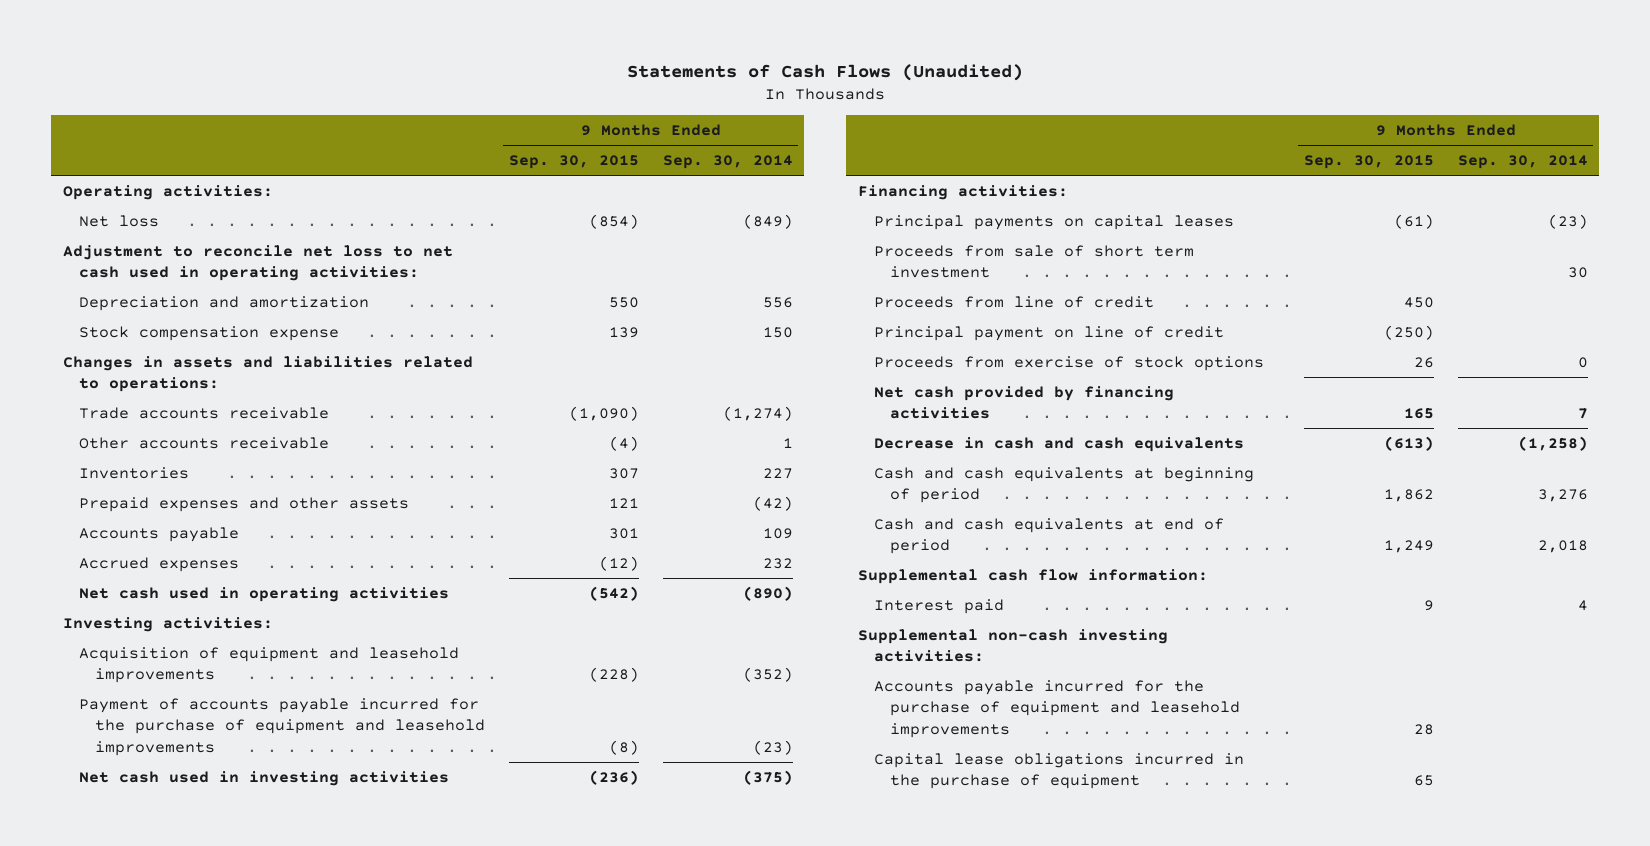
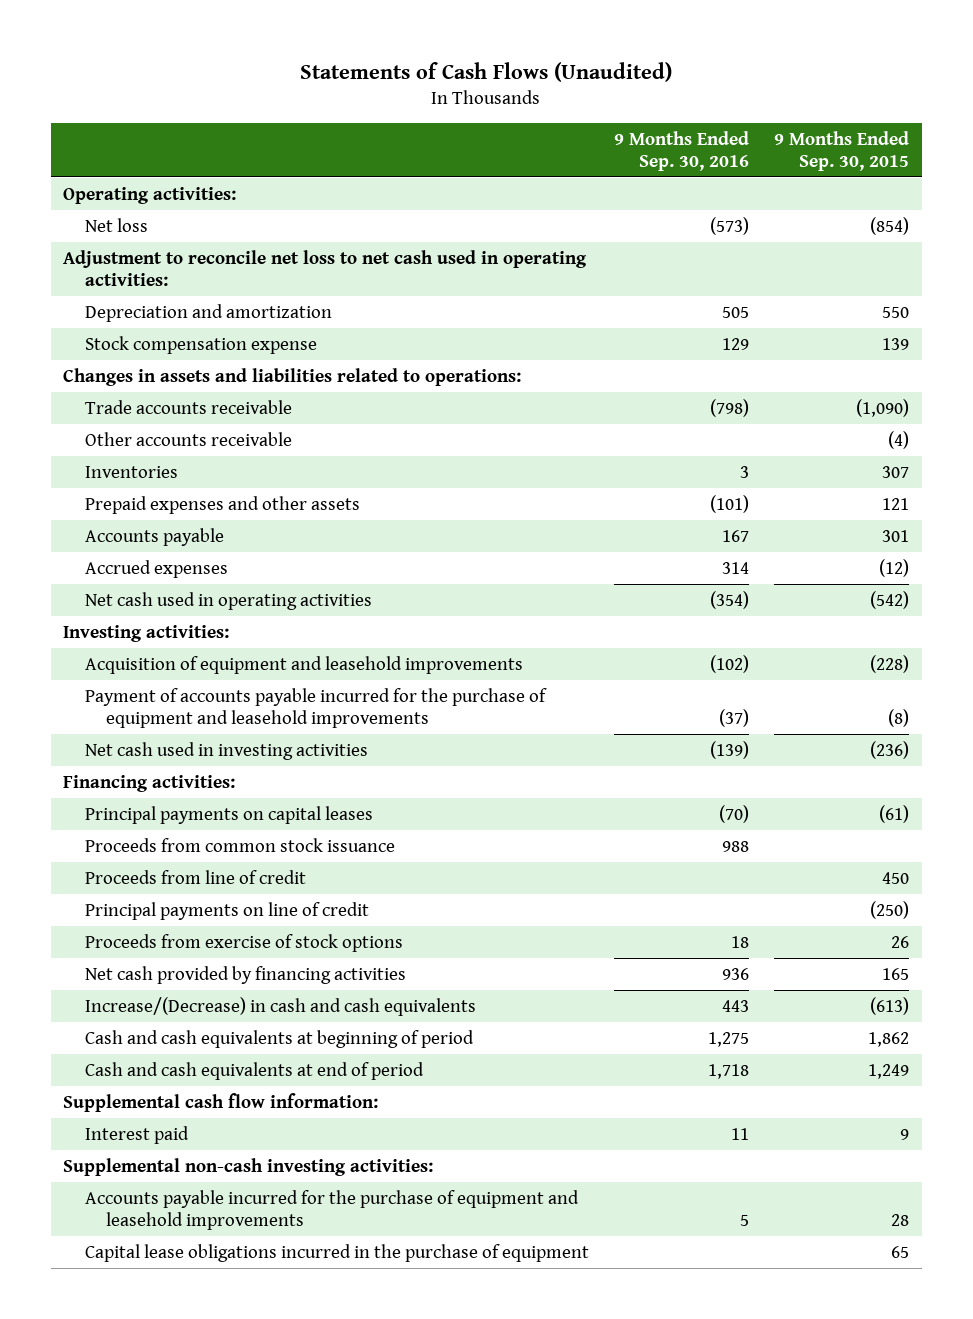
[662,155,793,170] Sep. 30, 2014 -> none
none -> [614,130,750,171] 9 Months Ended Sep. 30, 2016
[873,244,1194,279] Proceeds from sale of short term investment -> none
none -> [84,837,395,852] Proceeds from common stock issuance
[873,325,1224,341] Principal payment on line of credit -> [84,901,369,920] Principal payments on line of credit
[873,436,1244,452] Decrease in cash and cash equivalents -> [84,996,476,1016] Increase/(Decrease) in cash and cash equivalents

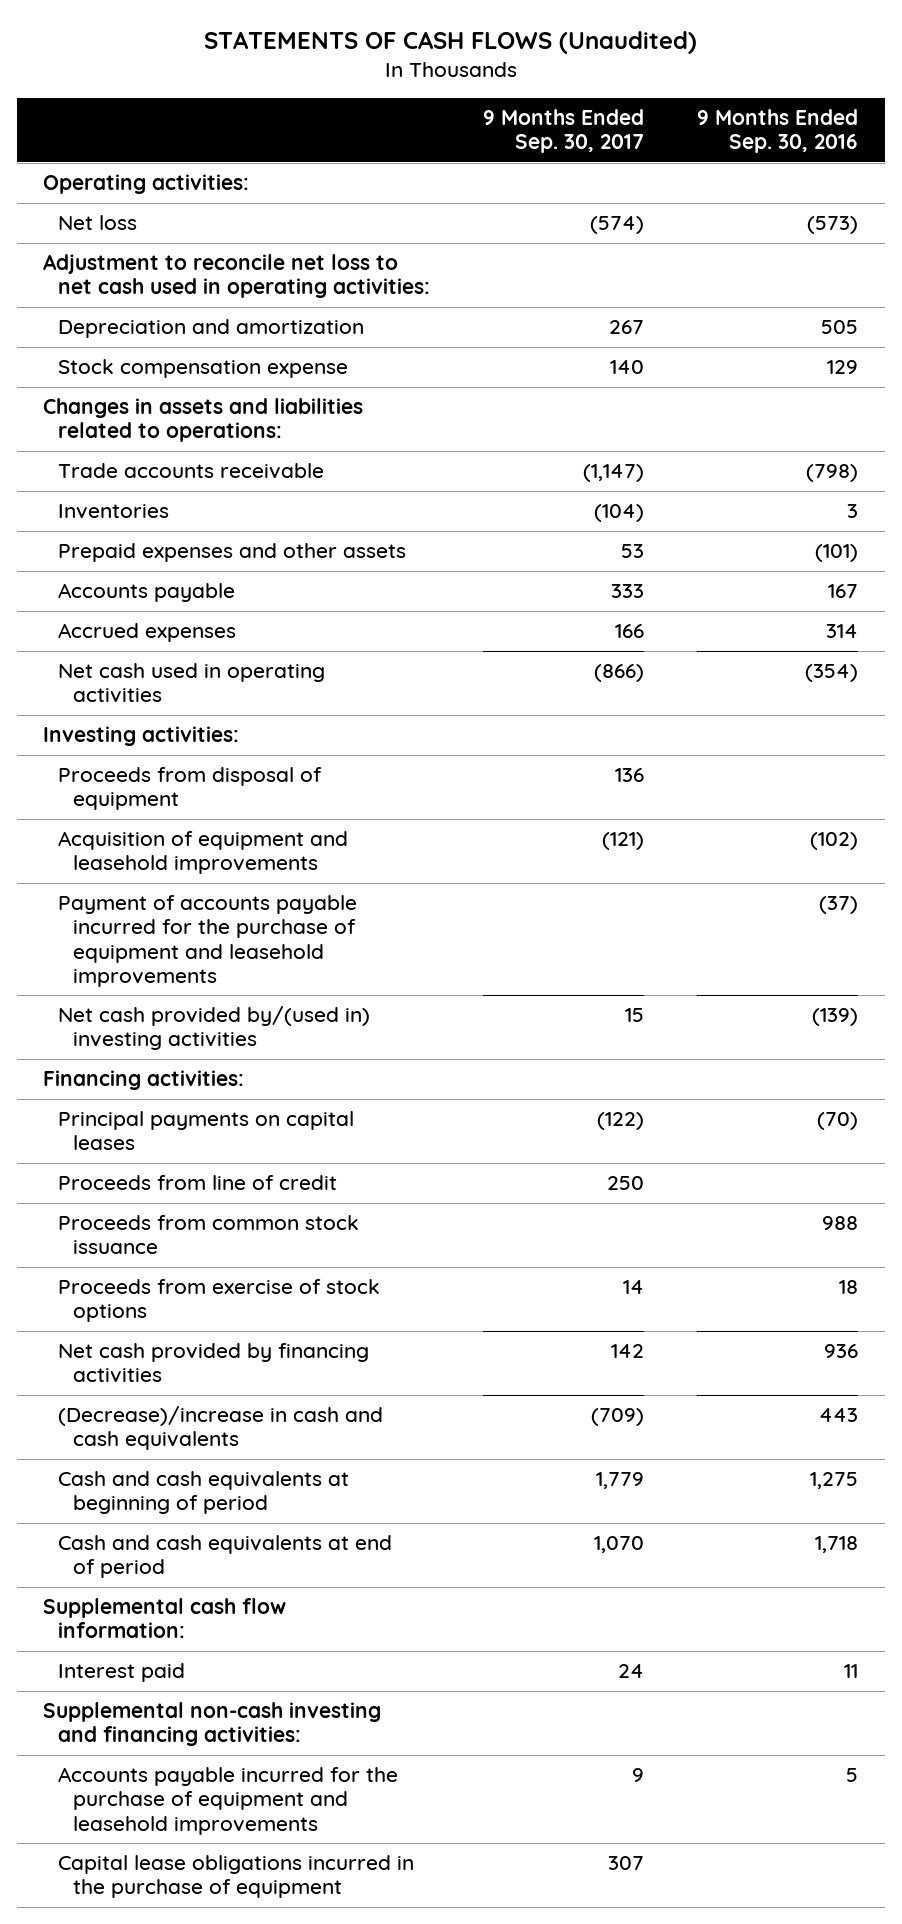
[300,62,673,83] Statements of Cash Flows (Unaudited) -> [203,31,697,55] STATEMENTS OF CASH FLOWS (Unaudited)
[774,130,910,171] 9 Months Ended Sep. 30, 2015 -> none
none -> [483,109,645,154] 9 Months Ended Sep. 30, 2017
[84,431,292,446] Other accounts receivable -> none
none -> [57,767,322,811] Proceeds from disposal of equipment
[84,741,368,760] Net cash used in investing activities -> [57,1006,370,1051] Net cash provided by/(used in) investing activities
[84,901,369,920] Principal payments on line of credit -> none
[84,837,395,852] Proceeds from common stock issuance -> [57,1215,359,1255] Proceeds from common stock issuance
[84,996,476,1016] Increase/(Decrease) in cash and cash equivalents -> [57,1406,383,1451] (Decrease)/increase in cash and cash equivalents
[63,1157,434,1176] Supplemental non-cash investing activities: -> [43,1702,382,1747] Supplemental non-cash investing and financing activities:

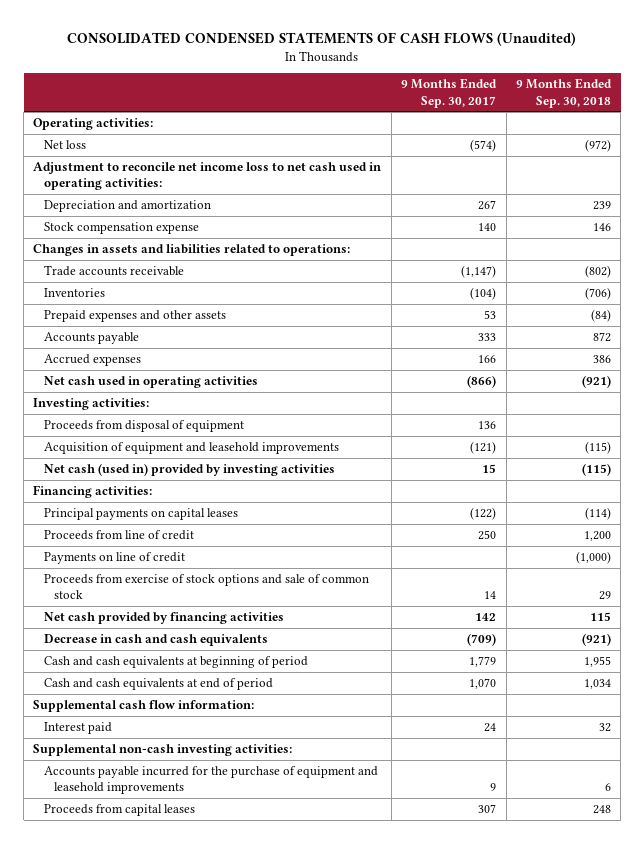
[203,31,697,55] STATEMENTS OF CASH FLOWS (Unaudited) -> [67,32,577,47] CONSOLIDATED CONDENSED STATEMENTS OF CASH FLOWS (Unaudited)
[697,109,859,154] 9 Months Ended Sep. 30, 2016 -> none
none -> [515,78,612,108] 9 Months Ended Sep. 30, 2018
[43,254,430,299] Adjustment to reconcile net loss to net cash used in operating activities: -> [33,161,382,191] Adjustment to reconcile net income loss to net cash used in operating activities:
[57,895,357,987] Payment of accounts payable incurred for the purchase of equipment and leasehold improvements -> none
[57,1006,370,1051] Net cash provided by/(used in) investing activities -> [43,462,335,476] Net cash (used in) provided by investing activities
[57,1215,359,1255] Proceeds from common stock issuance -> none
none -> [43,551,185,564] Payments on line of credit
[57,1279,380,1323] Proceeds from exercise of stock options -> [43,573,369,600] Proceeds from exercise of stock options and sale of common stock
[57,1406,383,1451] (Decrease)/increase in cash and cash equivalents -> [43,633,268,646] Decrease in cash and cash equivalents
[43,1702,382,1747] Supplemental non-cash investing and financing activities: -> [33,743,293,756] Supplemental non-cash investing activities:
[57,1855,414,1899] Capital lease obligations incurred in the purchase of equipment -> none
none -> [43,803,195,816] Proceeds from capital leases

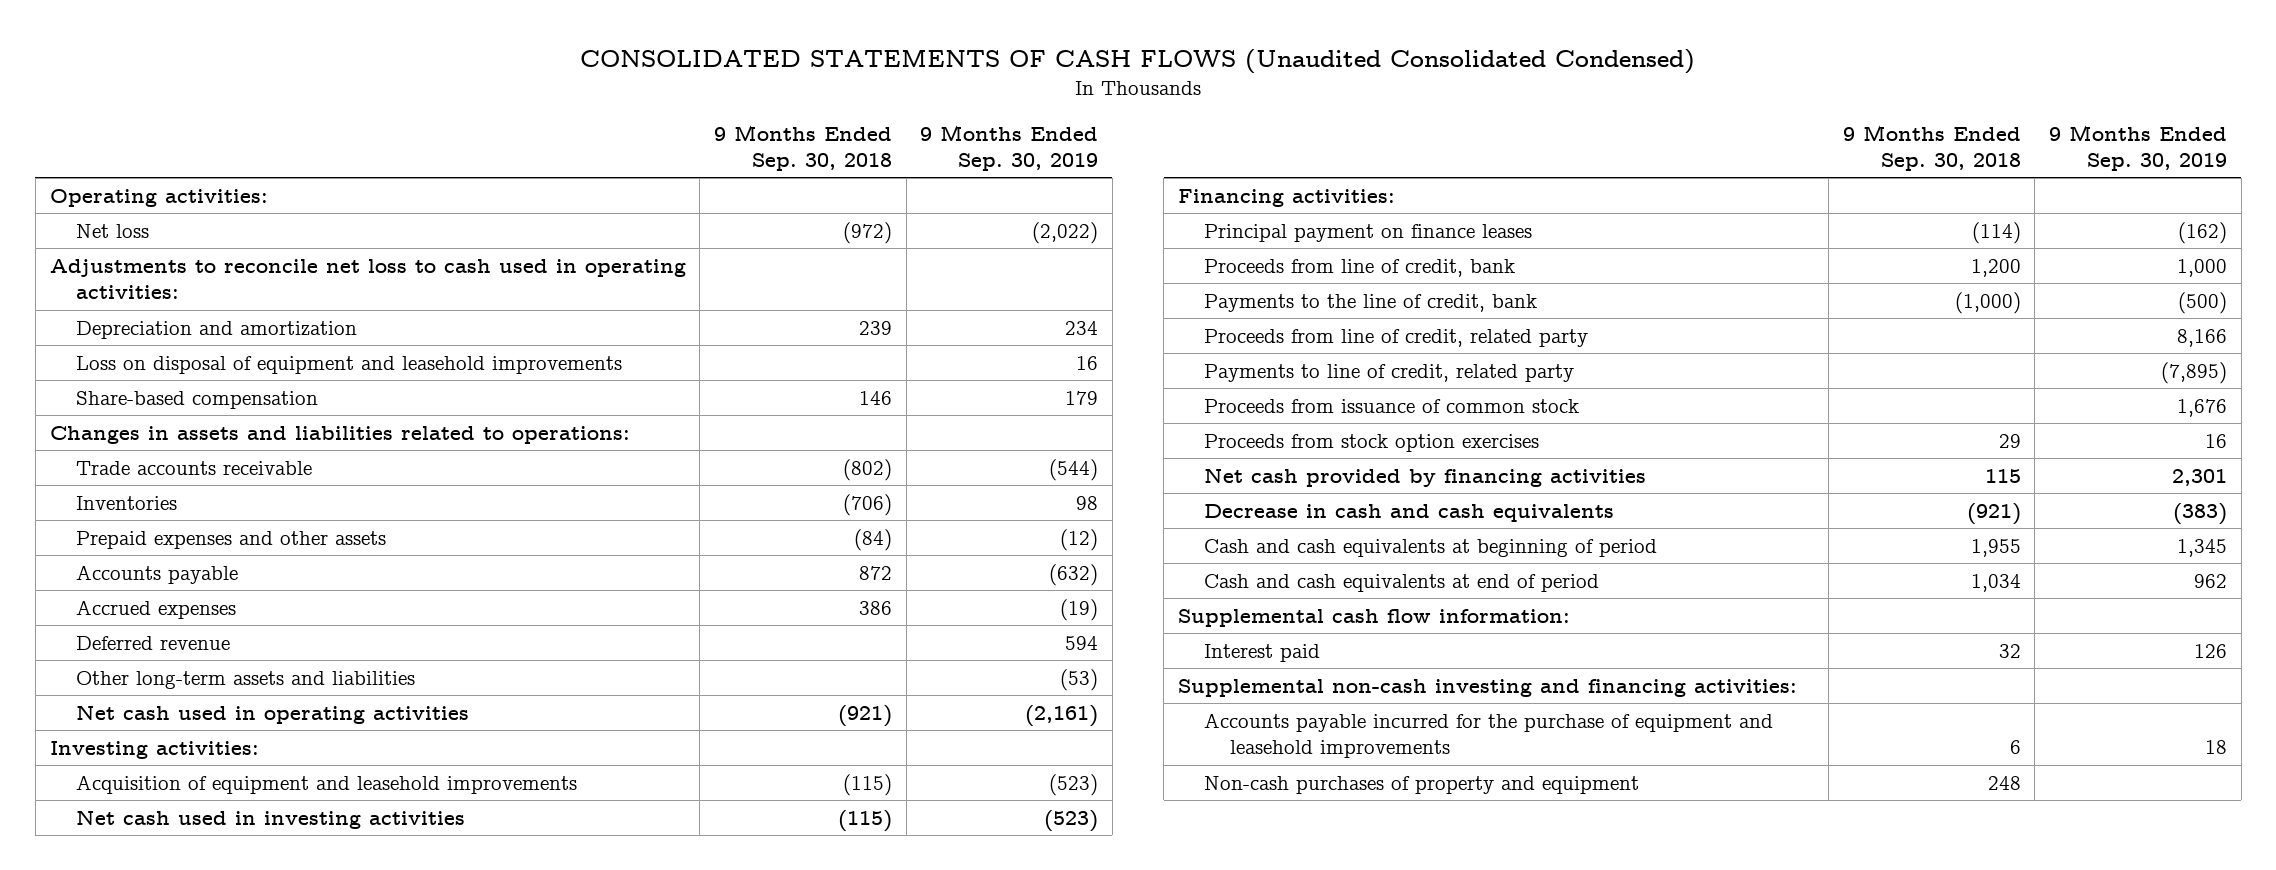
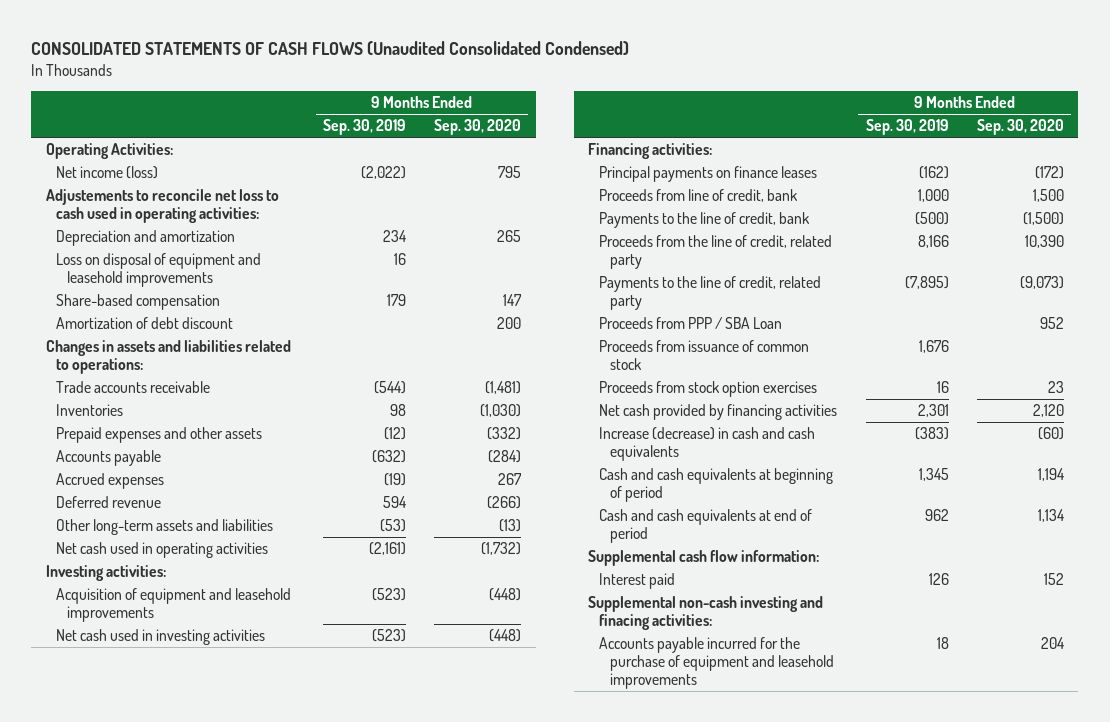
[713,124,892,171] 9 Months Ended Sep. 30, 2018 -> none
none -> [434,119,522,136] Sep. 30, 2020
[49,188,268,207] Operating activities: -> [45,143,173,160] Operating Activities:
[75,223,149,238] Net loss -> [56,166,159,180] Net income (loss)
[49,258,686,299] Adjustments to reconcile net loss to cash used in operating activities: -> [45,189,279,224] Adjustements to reconcile net loss to cash used in operating activities:
none -> [56,317,234,330] Amortization of debt discount
[1204,223,1533,242] Principal payment on finance leases -> [599,166,818,183] Principal payments on finance leases
[1204,328,1589,347] Proceeds from line of credit, related party -> [599,235,833,270] Proceeds from the line of credit, related party
[1204,363,1575,382] Payments to line of credit, related party -> [599,276,822,311] Payments to the line of credit, related party
none -> [599,317,783,330] Proceeds from PPP / SBA Loan
[1204,503,1615,522] Decrease in cash and cash equivalents -> [599,427,816,462] Increase (decrease) in cash and cash equivalents
[1178,678,1798,697] Supplemental non-cash investing and financing activities: -> [588,596,824,631] Supplemental non-cash investing and finacing activities:
[1204,775,1640,794] Non-cash purchases of property and equipment -> none

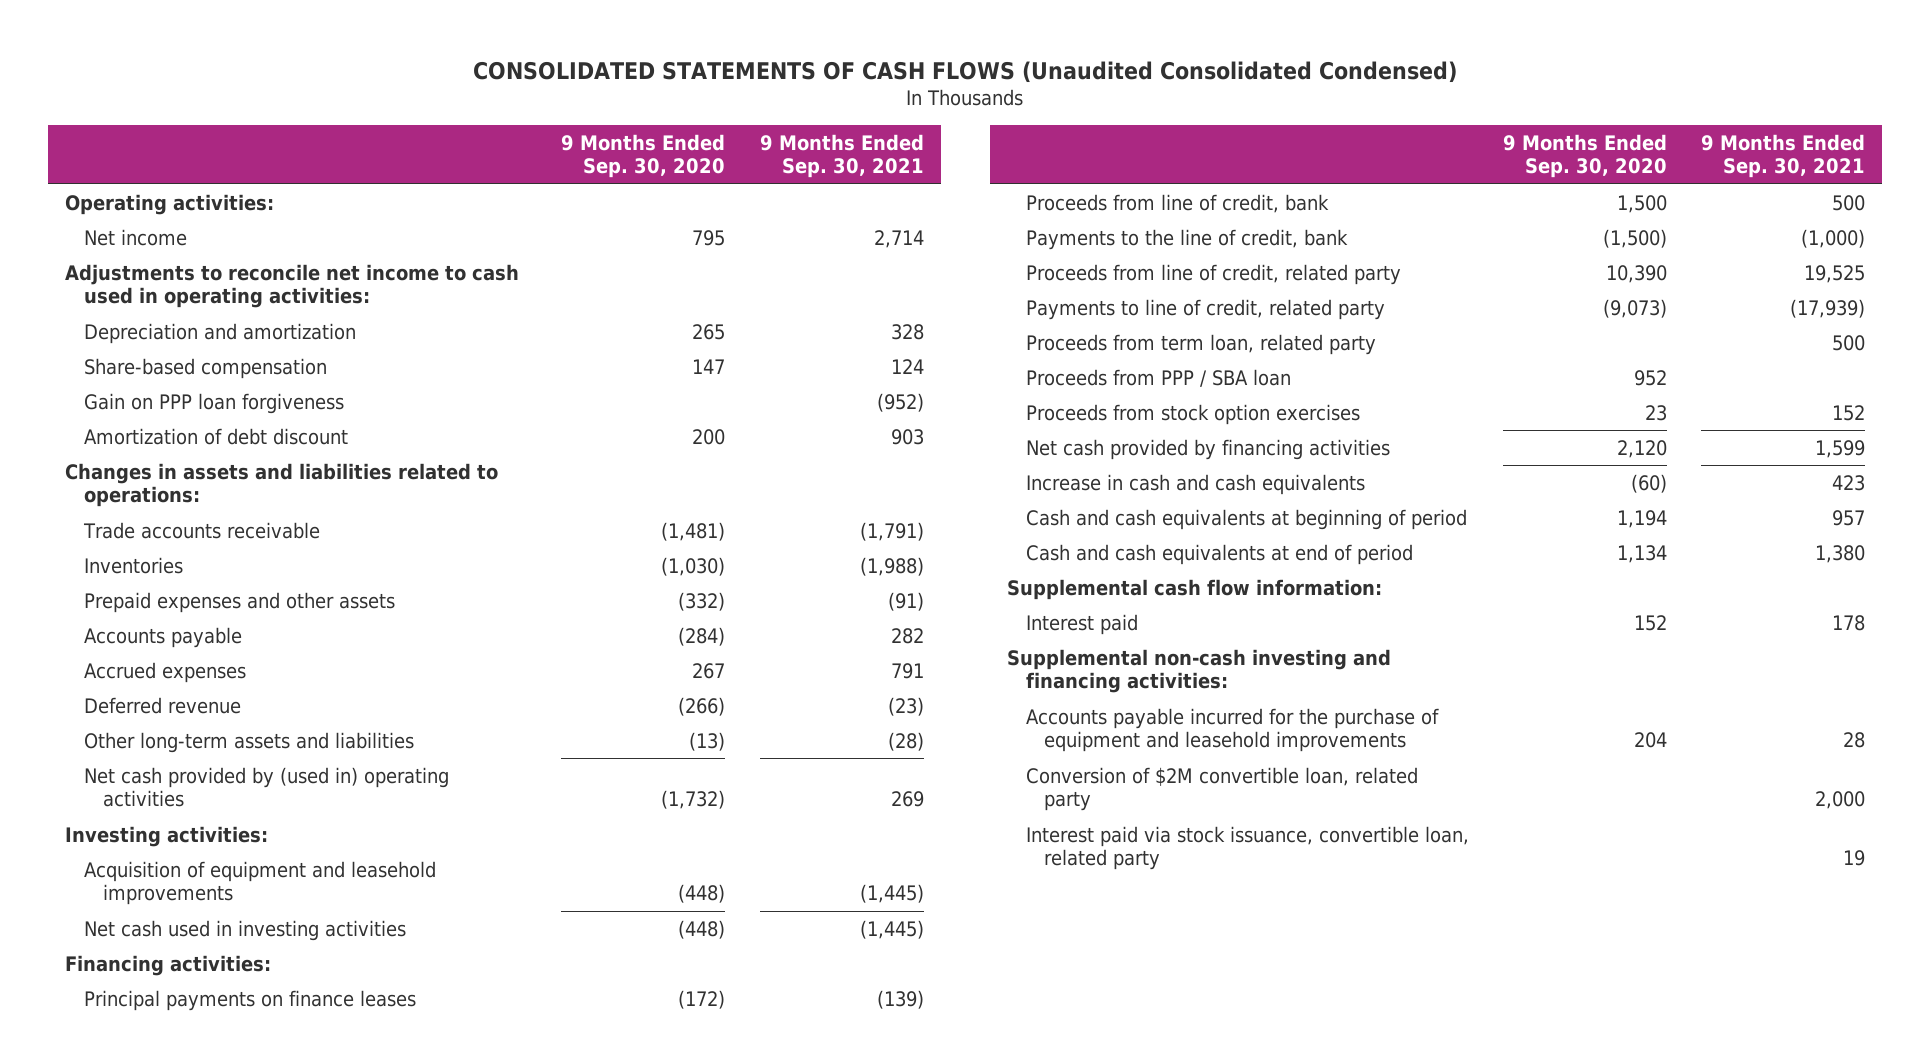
[322,119,406,136] Sep. 30, 2019 -> none
none -> [759,133,924,179] 9 Months Ended Sep. 30, 2021
[45,143,173,160] Operating Activities: -> [65,193,275,215] Operating activities:
[56,166,159,180] Net income (loss) -> [84,228,188,246] Net income
[45,189,279,224] Adjustements to reconcile net loss to cash used in operating activities: -> [65,263,520,309] Adjustments to reconcile net income to cash used in operating activities:
[56,253,262,288] Loss on disposal of equipment and leasehold improvements -> none
none -> [84,392,345,414] Gain on PPP loan forgiveness
[56,542,269,559] Net cash used in operating activities -> [84,766,450,808] Net cash provided by (used in) operating activities
[599,340,810,371] Proceeds from issuance of common stock -> none
[599,235,833,270] Proceeds from the line of credit, related party -> [1025,263,1401,285] Proceeds from line of credit, related party
[599,276,822,311] Payments to the line of credit, related party -> [1025,298,1385,320] Payments to line of credit, related party
none -> [1025,333,1376,355] Proceeds from term loan, related party
[599,317,783,330] Proceeds from PPP / SBA Loan -> [1025,368,1291,387] Proceeds from PPP / SBA loan
[599,427,816,462] Increase (decrease) in cash and cash equivalents -> [1025,473,1365,495] Increase in cash and cash equivalents
[588,596,824,631] Supplemental non-cash investing and finacing activities: -> [1006,648,1391,694] Supplemental non-cash investing and financing activities:
none -> [1025,766,1418,812] Conversion of $2M convertible loan, related party
none -> [1025,825,1469,871] Interest paid via stock issuance, convertible loan, related party

